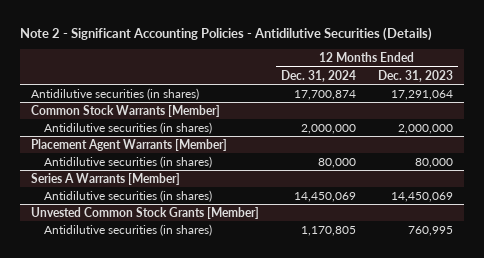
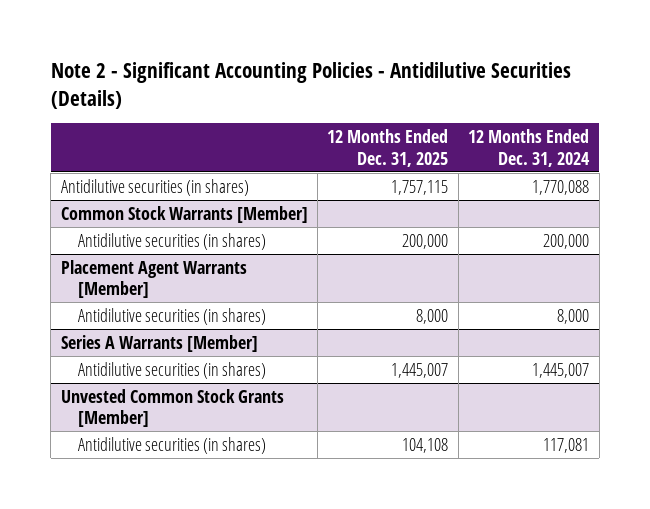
[377,69,453,82] Dec. 31, 2023 -> none
none -> [327,128,449,167] 12 Months Ended Dec. 31, 2025
[294,89,357,100] 17,700,874 -> [532,179,590,195] 1,770,088
[301,123,357,134] 2,000,000 -> [543,233,590,249] 200,000
[318,157,357,168] 80,000 -> [557,308,590,324] 8,000
[294,191,357,202] 14,450,069 -> [532,362,590,378] 1,445,007
[301,225,357,236] 1,170,805 -> [543,437,590,453] 117,081

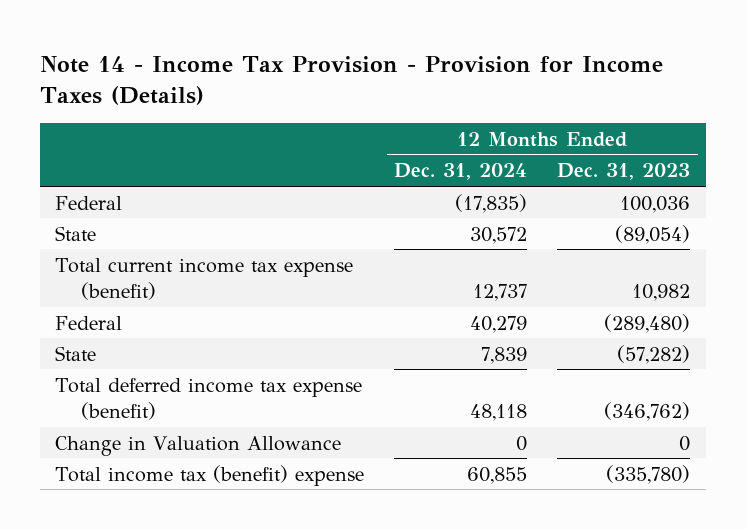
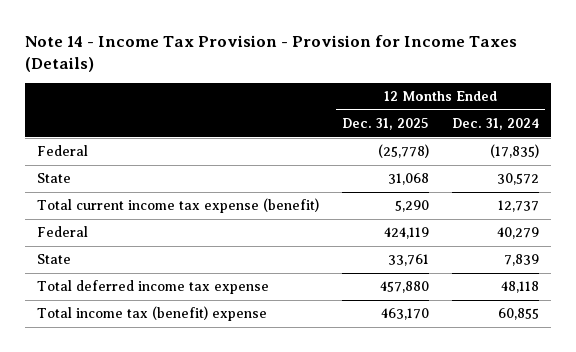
[557,163,691,181] Dec. 31, 2023 -> none
none -> [341,118,429,131] Dec. 31, 2025
[55,435,342,456] Change in Valuation Allowance -> none
[55,377,363,420] Total deferred income tax expense (benefit) -> [36,280,269,295] Total deferred income tax expense

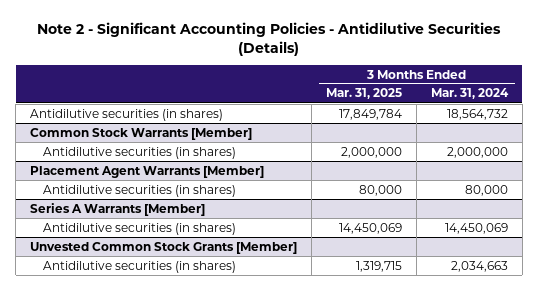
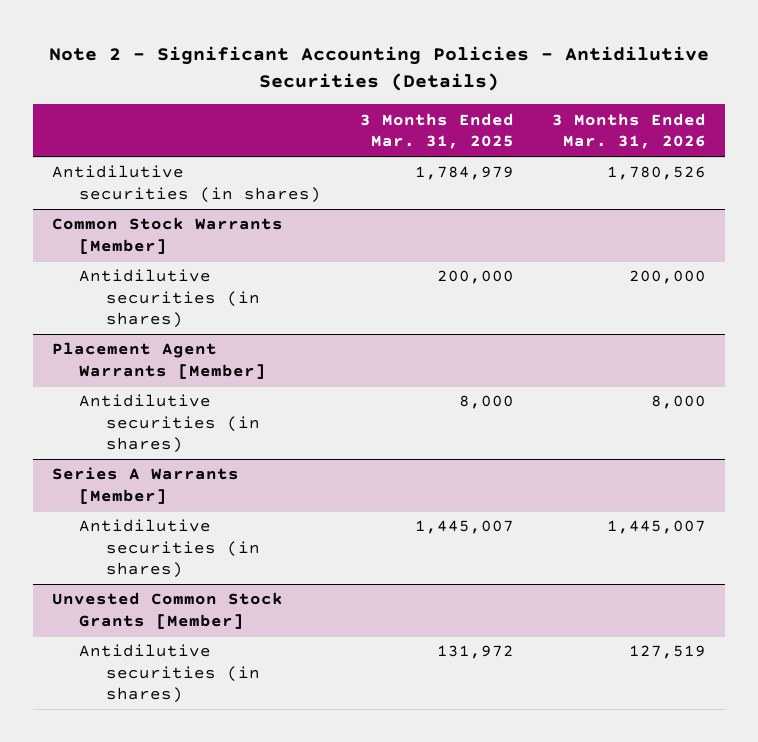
[430,88,509,100] Mar. 31, 2024 -> none
none -> [552,112,707,150] 3 Months Ended Mar. 31, 2026
[339,108,403,120] 17,849,784 -> [414,166,514,181] 1,784,979
[341,146,403,158] 2,000,000 -> [436,270,514,285] 200,000
[359,184,403,196] 80,000 -> [458,395,514,410] 8,000
[339,222,403,234] 14,450,069 -> [414,520,514,535] 1,445,007
[356,260,403,272] 1,319,715 -> [436,645,514,660] 131,972

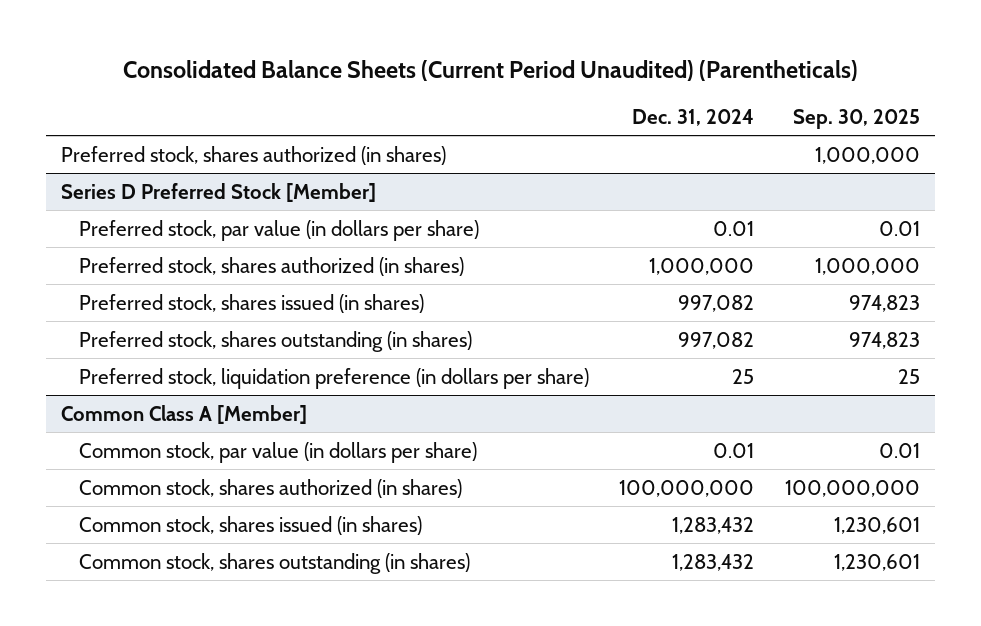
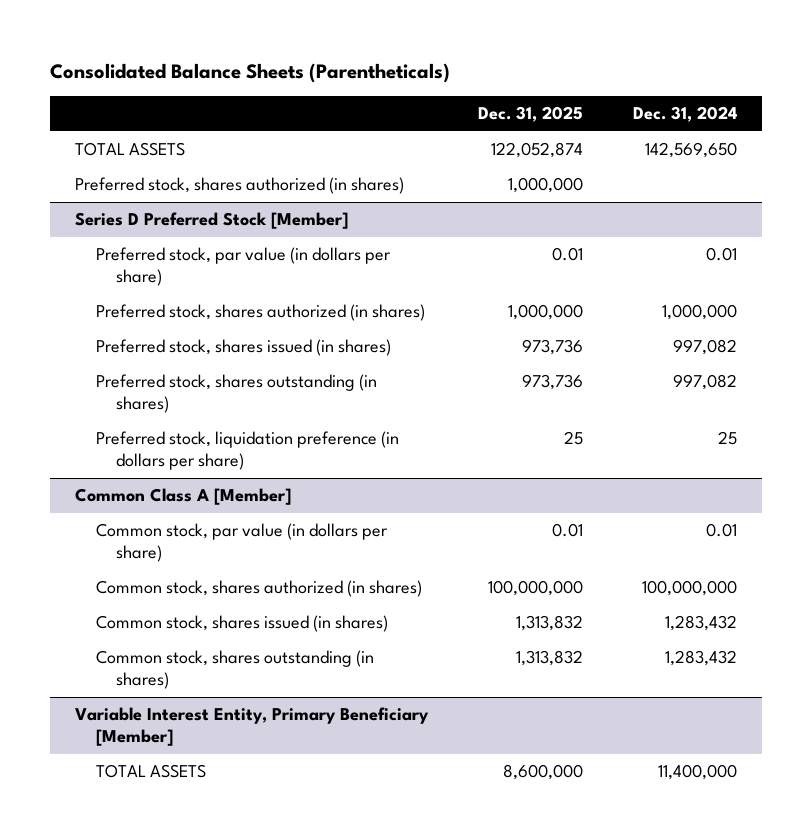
[123,59,859,81] Consolidated Balance Sheets (Current Period Unaudited) (Parentheticals) -> [50,62,451,83] Consolidated Balance Sheets (Parentheticals)
[792,108,920,129] Sep. 30, 2025 -> none
none -> [477,106,583,123] Dec. 31, 2025
none -> [75,142,186,157] TOTAL ASSETS
none -> [75,707,430,747] Variable Interest Entity, Primary Beneficiary [Member]
none -> [95,764,206,779] TOTAL ASSETS

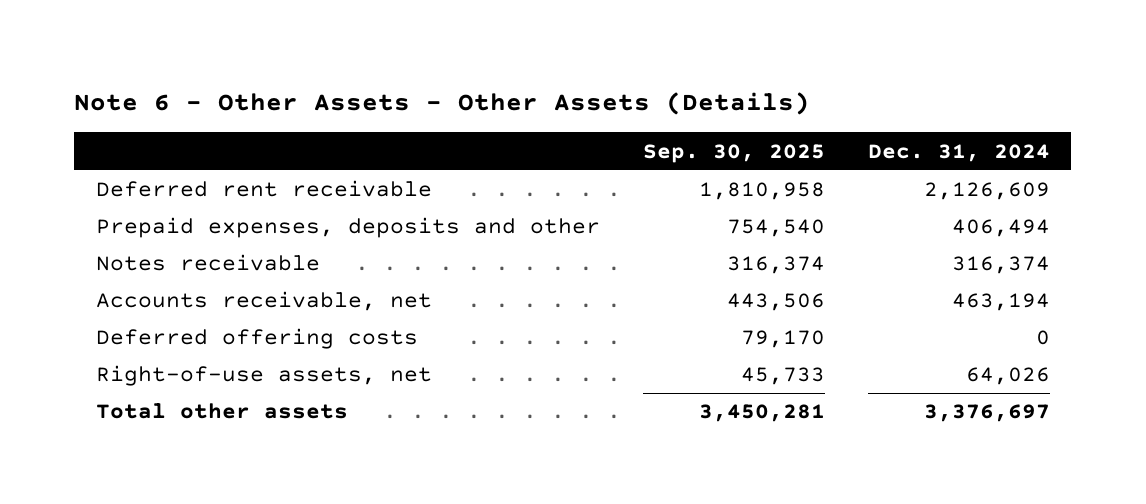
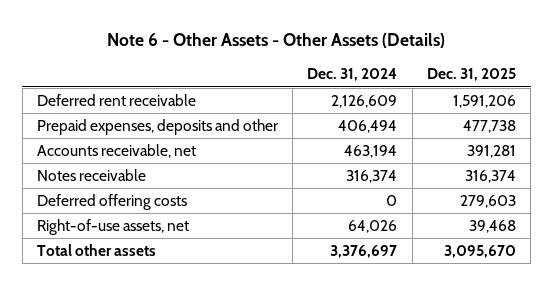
[642,143,825,163] Sep. 30, 2025 -> none
none -> [427,68,517,82] Dec. 31, 2025
[95,254,320,272] Notes receivable -> [36,169,146,182] Notes receivable

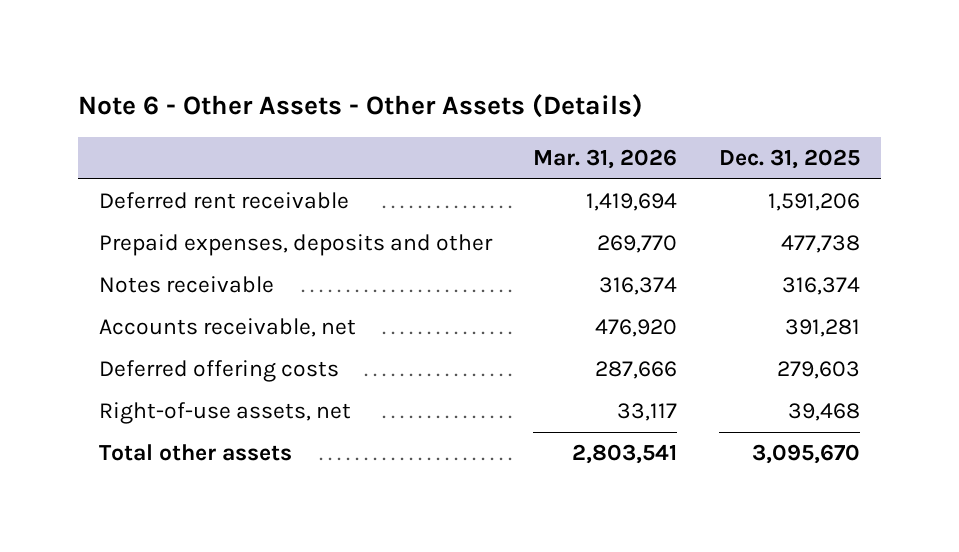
[307,68,398,82] Dec. 31, 2024 -> none
none -> [533,149,678,170] Mar. 31, 2026
[36,144,196,159] Accounts receivable, net -> [98,318,356,338] Accounts receivable, net

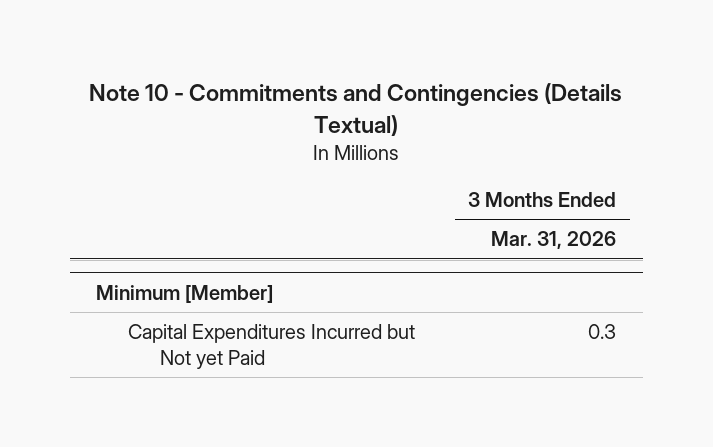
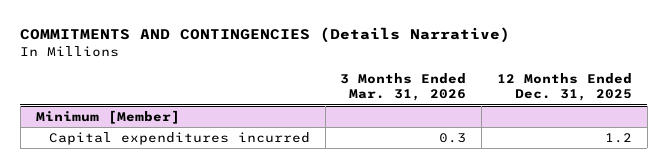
[89,83,623,136] Note 10 - Commitments and Contingencies (Details Textual) -> [20,27,511,44] COMMITMENTS AND CONTINGENCIES (Details Narrative)
none -> [497,73,633,102] 12 Months Ended Dec. 31, 2025
[128,323,416,369] Capital Expenditures Incurred but Not yet Paid -> [48,132,310,146] Capital expenditures incurred

